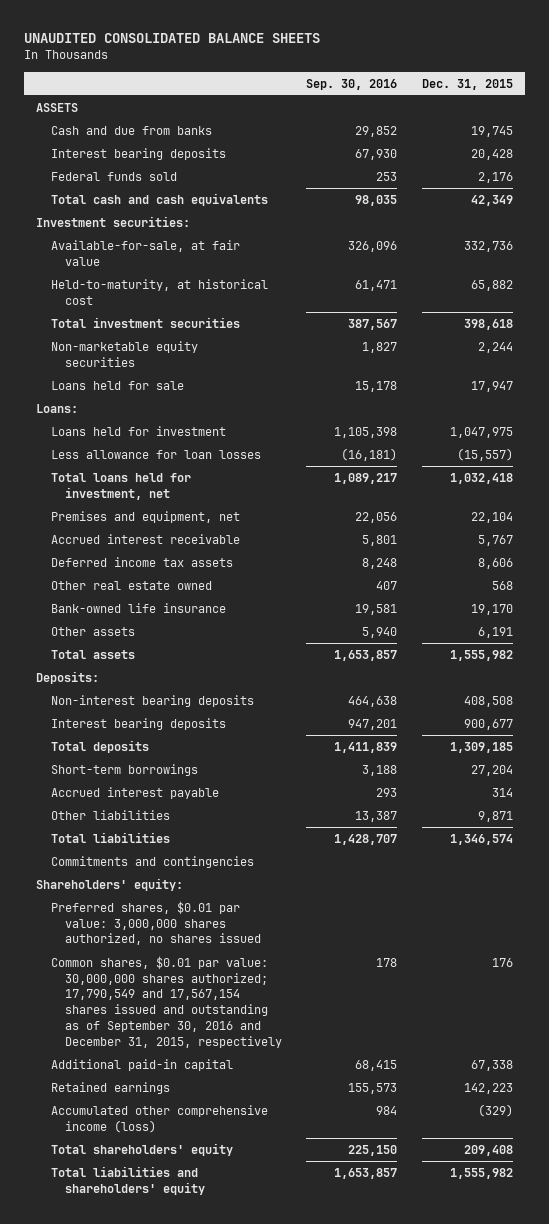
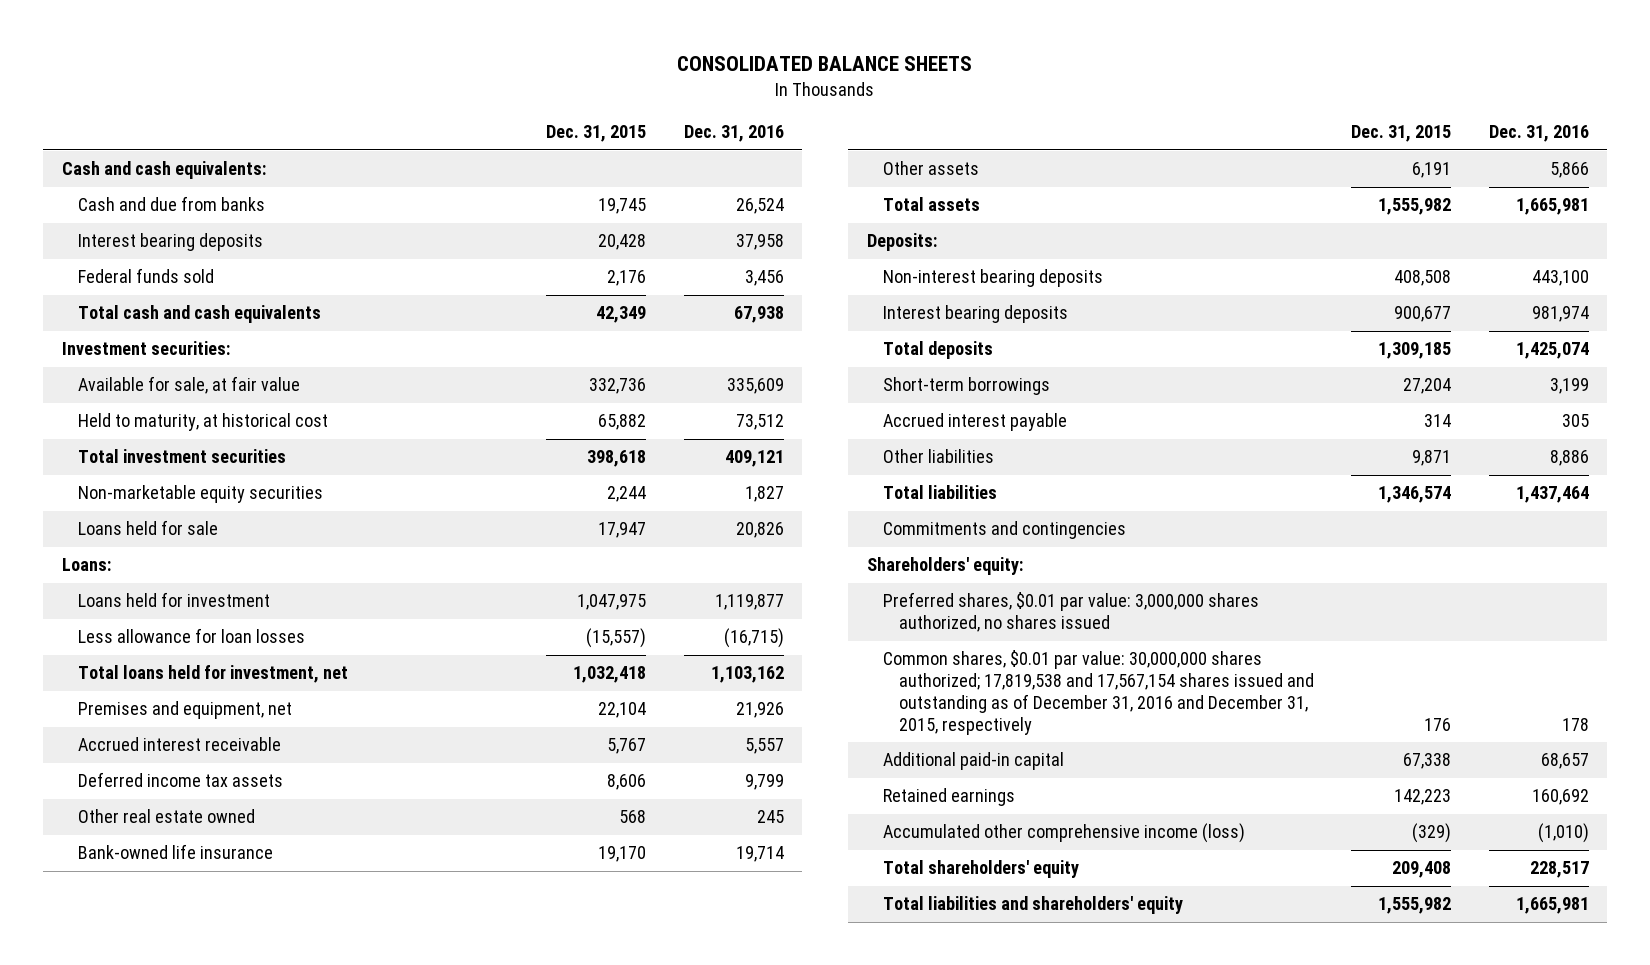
[24,33,321,44] UNAUDITED CONSOLIDATED BALANCE SHEETS -> [677,56,973,72] CONSOLIDATED BALANCE SHEETS
[306,78,398,90] Sep. 30, 2016 -> none
none -> [683,125,784,143] Dec. 31, 2016
[36,102,79,112] ASSETS -> none
none -> [61,161,266,180] Cash and cash equivalents:
[50,239,240,266] Available-for-sale, at fair value -> [77,376,300,395] Available for sale, at fair value
[50,278,268,305] Held-to-maturity, at historical cost -> [77,413,328,432] Held to maturity, at historical cost
[50,955,282,1048] Common shares, $0.01 par value: 30,000,000 shares authorized; 17,790,549 and 17,567,154 shares issued and outstanding as of September 30, 2016 and December 31, 2015, respectively -> [882,650,1314,735] Common shares, $0.01 par value: 30,000,000 shares authorized; 17,819,538 and 17,567,154 shares issued and outstanding as of December 31, 2016 and December 31, 2015, respectively

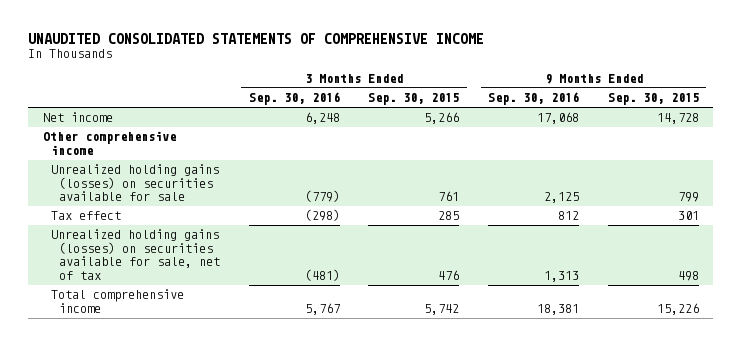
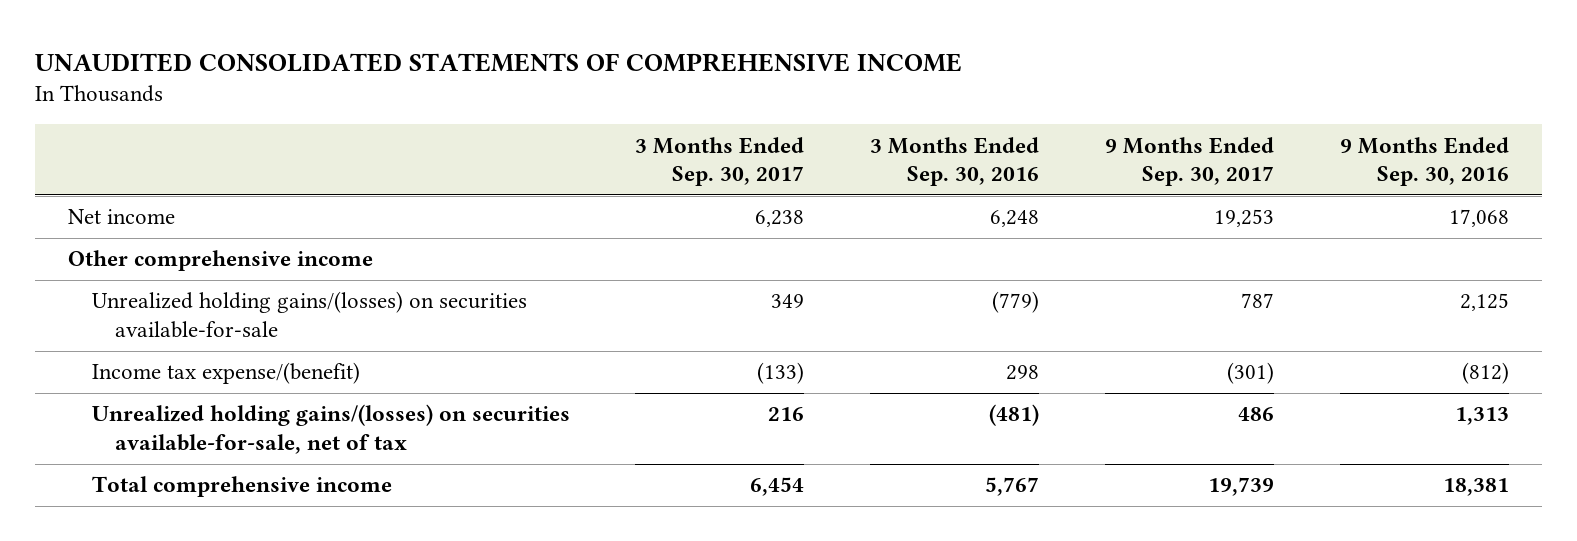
[368,93,460,106] Sep. 30, 2015 -> none
[607,93,699,106] Sep. 30, 2015 -> none
none -> [635,136,805,187] 3 Months Ended Sep. 30, 2017
none -> [1105,136,1275,187] 9 Months Ended Sep. 30, 2017
[50,164,219,202] Unrealized holding gains (losses) on securities available for sale -> [91,291,527,339] Unrealized holding gains/(losses) on securities available-for-sale
[50,211,121,221] Tax effect -> [91,362,360,385] Income tax expense/(benefit)
[304,209,340,222] (298) -> [1006,365,1040,381] 298
[558,211,580,221] 812 -> [1462,362,1510,385] (812)
[50,229,220,280] Unrealized holding gains (losses) on securities available for sale, net of tax -> [91,404,570,455] Unrealized holding gains/(losses) on securities available-for-sale, net of tax

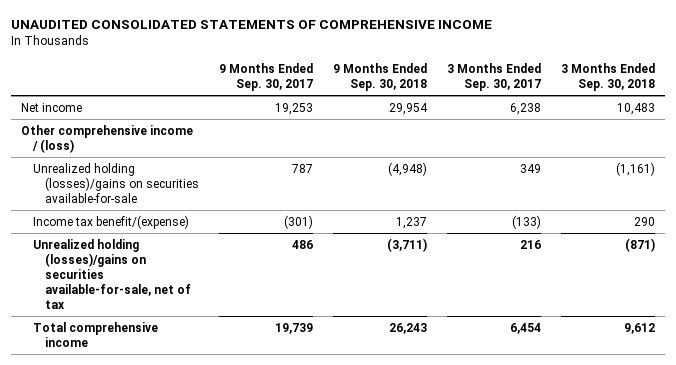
[870,136,1040,187] 3 Months Ended Sep. 30, 2016 -> none
[1340,136,1510,187] 9 Months Ended Sep. 30, 2016 -> none
none -> [333,62,428,91] 9 Months Ended Sep. 30, 2018
none -> [561,62,656,91] 3 Months Ended Sep. 30, 2018
[68,250,374,272] Other comprehensive income -> [20,124,193,153] Other comprehensive income / (loss)
[91,291,527,339] Unrealized holding gains/(losses) on securities available-for-sale -> [33,162,200,203] Unrealized holding (losses)/gains on securities available-for-sale
[91,362,360,385] Income tax expense/(benefit) -> [33,214,190,229] Income tax benefit/(expense)
[91,404,570,455] Unrealized holding gains/(losses) on securities available-for-sale, net of tax -> [33,238,192,309] Unrealized holding (losses)/gains on securities available-for-sale, net of tax

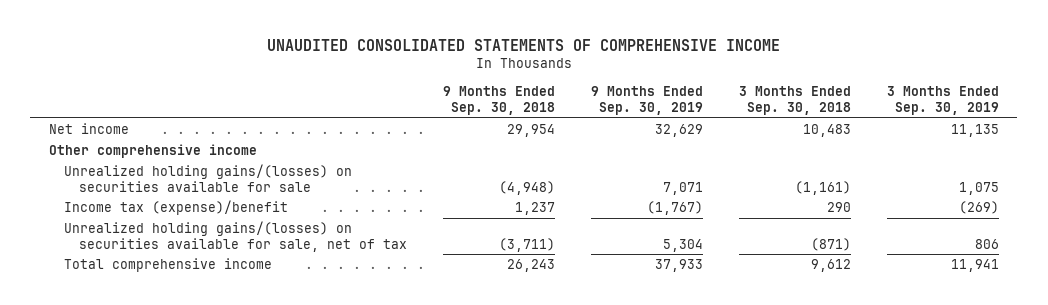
[219,62,314,91] 9 Months Ended Sep. 30, 2017 -> none
[447,62,542,91] 3 Months Ended Sep. 30, 2017 -> none
none -> [591,86,704,115] 9 Months Ended Sep. 30, 2019
none -> [887,86,1000,115] 3 Months Ended Sep. 30, 2019
[20,124,193,153] Other comprehensive income / (loss) -> [48,144,257,159] Other comprehensive income
[33,162,200,203] Unrealized holding (losses)/gains on securities available-for-sale -> [63,164,352,192] Unrealized holding gains/(losses) on securities available for sale
[33,214,190,229] Income tax benefit/(expense) -> [63,200,288,216] Income tax (expense)/benefit
[33,238,192,309] Unrealized holding (losses)/gains on securities available-for-sale, net of tax -> [63,221,408,252] Unrealized holding gains/(losses) on securities available for sale, net of tax

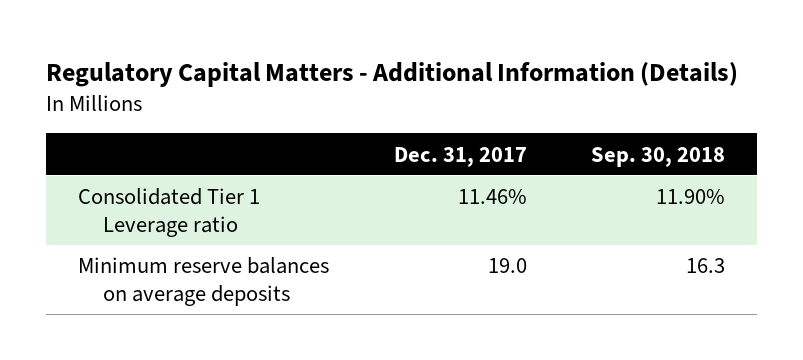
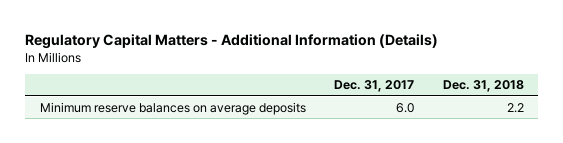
[591,146,726,167] Sep. 30, 2018 -> none
none -> [442,80,524,93] Dec. 31, 2018
[78,188,261,238] Consolidated Tier 1 Leverage ratio -> none
[487,258,527,274] 19.0 -> [396,103,415,114] 6.0

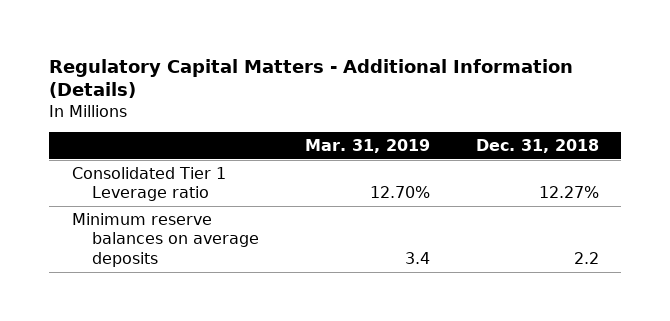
[334,80,415,93] Dec. 31, 2017 -> none
none -> [304,138,430,153] Mar. 31, 2019
none -> [71,166,226,202] Consolidated Tier 1 Leverage ratio

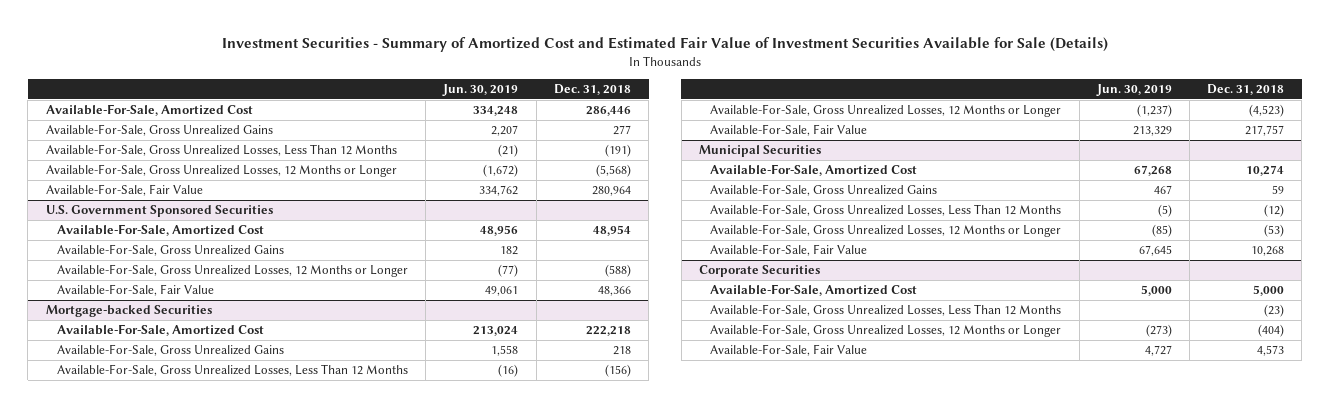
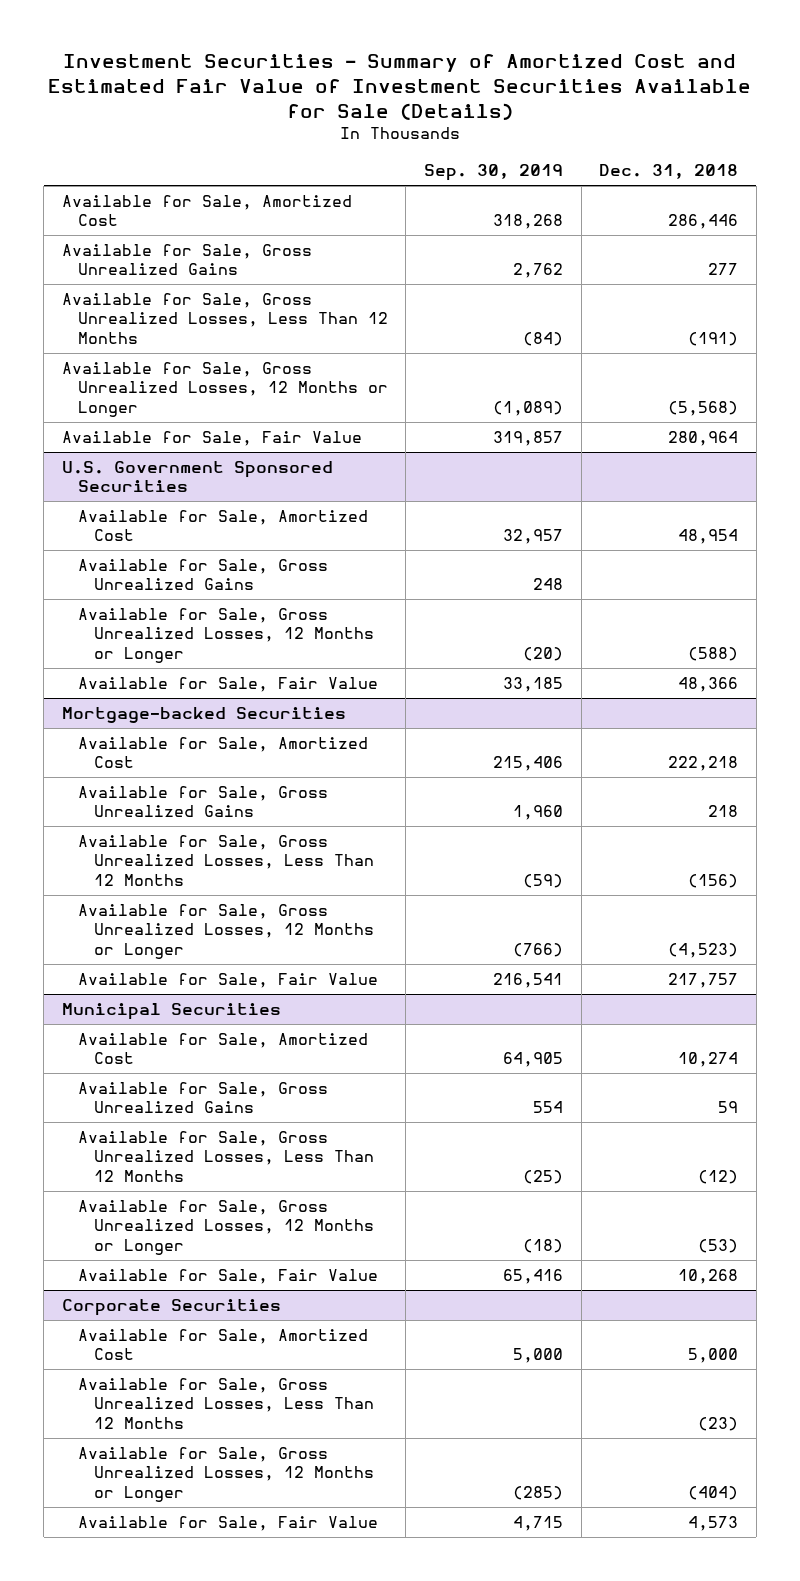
[442,84,519,97] Jun. 30, 2019 -> none
none -> [423,164,563,182] Sep. 30, 2019
[45,104,253,117] Available-For-Sale, Amortized Cost -> [61,195,352,227] Available for Sale, Amortized Cost
[45,124,273,137] Available-For-Sale, Gross Unrealized Gains -> [61,244,312,276] Available for Sale, Gross Unrealized Gains
[45,144,397,157] Available-For-Sale, Gross Unrealized Losses, Less Than 12 Months -> [61,293,388,344] Available for Sale, Gross Unrealized Losses, Less Than 12 Months
[45,164,397,178] Available-For-Sale, Gross Unrealized Losses, 12 Months or Longer -> [61,362,388,417] Available for Sale, Gross Unrealized Losses, 12 Months or Longer
[45,184,203,197] Available-For-Sale, Fair Value -> [61,431,362,447] Available for Sale, Fair Value
[57,224,265,237] Available-For-Sale, Amortized Cost -> [77,510,368,542] Available for Sale, Amortized Cost
[57,244,285,257] Available-For-Sale, Gross Unrealized Gains -> [77,559,328,591] Available for Sale, Gross Unrealized Gains
[57,264,409,278] Available-For-Sale, Gross Unrealized Losses, 12 Months or Longer -> [77,608,374,663] Available for Sale, Gross Unrealized Losses, 12 Months or Longer
[57,284,215,297] Available-For-Sale, Fair Value -> [77,677,378,693] Available for Sale, Fair Value
[57,324,265,337] Available-For-Sale, Amortized Cost -> [77,737,368,769] Available for Sale, Amortized Cost
[57,344,285,357] Available-For-Sale, Gross Unrealized Gains -> [77,786,328,818] Available for Sale, Gross Unrealized Gains
[57,364,409,377] Available-For-Sale, Gross Unrealized Losses, Less Than 12 Months -> [77,835,374,886] Available for Sale, Gross Unrealized Losses, Less Than 12 Months
[710,104,1062,118] Available-For-Sale, Gross Unrealized Losses, 12 Months or Longer -> [77,904,374,959] Available for Sale, Gross Unrealized Losses, 12 Months or Longer
[710,124,868,137] Available-For-Sale, Fair Value -> [77,973,378,989] Available for Sale, Fair Value
[710,164,918,177] Available-For-Sale, Amortized Cost -> [77,1033,368,1065] Available for Sale, Amortized Cost
[710,184,938,197] Available-For-Sale, Gross Unrealized Gains -> [77,1082,328,1114] Available for Sale, Gross Unrealized Gains
[710,204,1062,217] Available-For-Sale, Gross Unrealized Losses, Less Than 12 Months -> [77,1131,374,1182] Available for Sale, Gross Unrealized Losses, Less Than 12 Months
[710,224,1062,238] Available-For-Sale, Gross Unrealized Losses, 12 Months or Longer -> [77,1200,374,1255] Available for Sale, Gross Unrealized Losses, 12 Months or Longer
[710,244,868,257] Available-For-Sale, Fair Value -> [77,1269,378,1285] Available for Sale, Fair Value
[710,284,918,297] Available-For-Sale, Amortized Cost -> [77,1329,368,1361] Available for Sale, Amortized Cost
[710,304,1062,317] Available-For-Sale, Gross Unrealized Losses, Less Than 12 Months -> [77,1378,374,1429] Available for Sale, Gross Unrealized Losses, Less Than 12 Months
[710,324,1062,338] Available-For-Sale, Gross Unrealized Losses, 12 Months or Longer -> [77,1447,374,1502] Available for Sale, Gross Unrealized Losses, 12 Months or Longer
[710,344,868,357] Available-For-Sale, Fair Value -> [77,1516,378,1532] Available for Sale, Fair Value

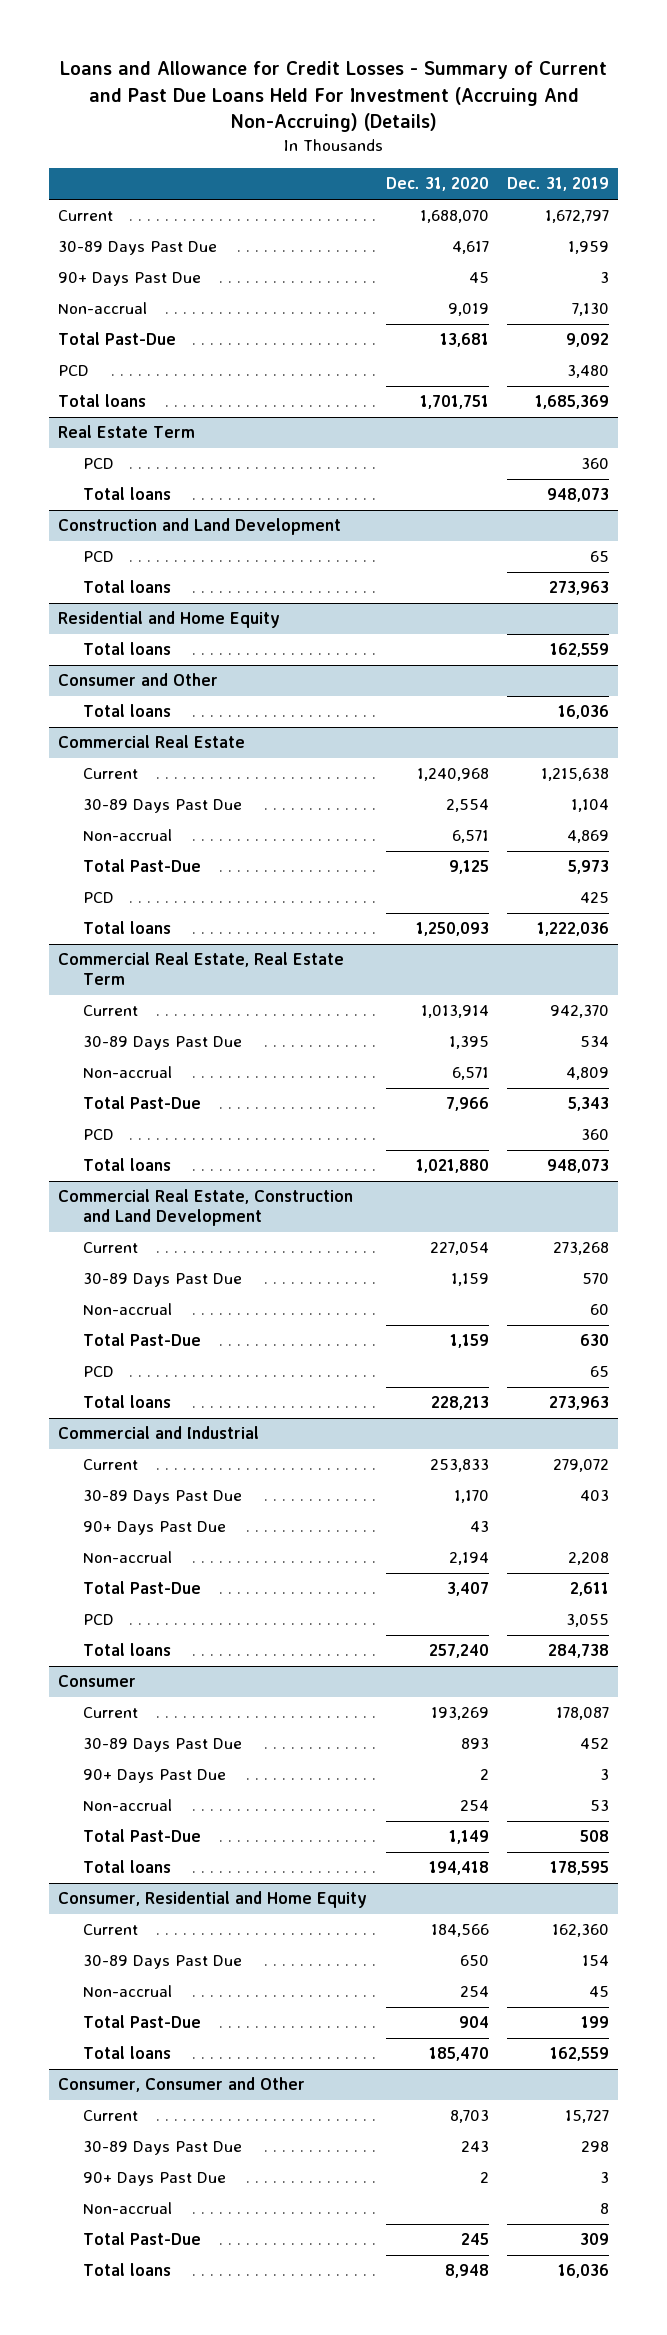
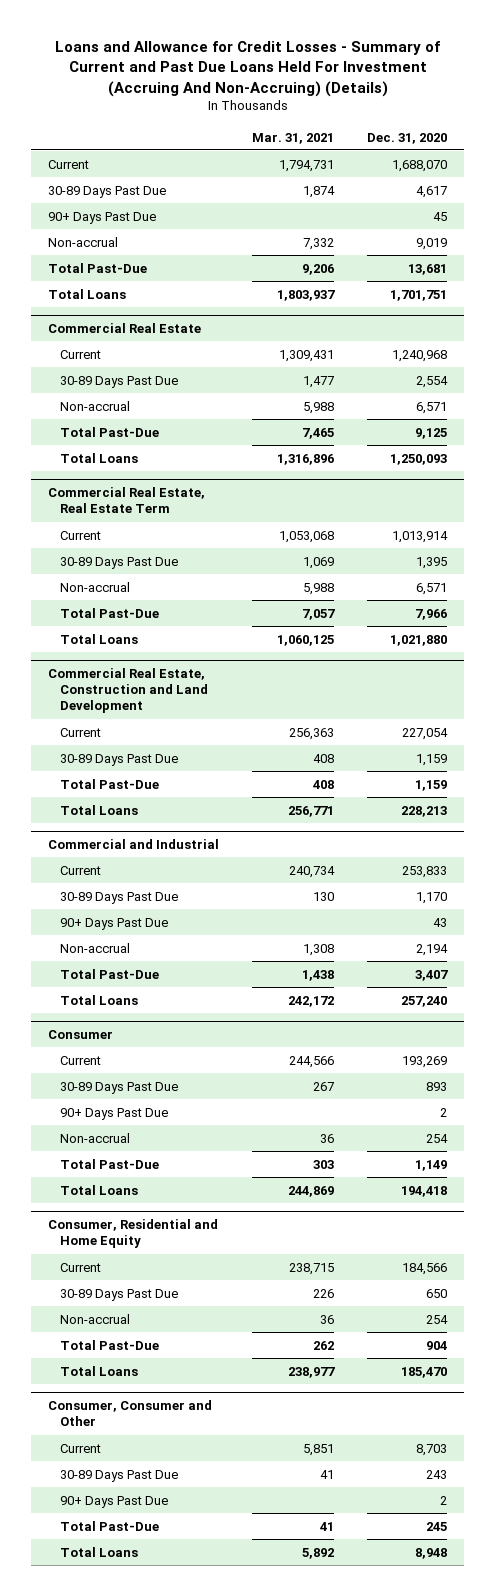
[506,177,609,192] Dec. 31, 2019 -> none
none -> [252,132,335,144] Mar. 31, 2021
[58,365,90,377] PCD -> none
[58,425,196,439] Real Estate Term -> none
[82,458,114,470] PCD -> none
[82,487,171,501] Total loans -> none
[58,518,342,536] Construction and Land Development -> none
[82,551,114,563] PCD -> none
[82,580,171,594] Total loans -> none
[58,611,281,629] Residential and Home Equity -> none
[82,642,171,656] Total loans -> none
[58,673,219,687] Consumer and Other -> none
[82,704,171,718] Total loans -> none
[58,394,147,408] Total loans -> [47,288,126,299] Total Loans
[82,892,114,904] PCD -> none
[82,921,171,935] Total loans -> [59,452,138,463] Total Loans
[82,1129,114,1141] PCD -> none
[82,1158,171,1172] Total loans -> [59,633,138,644] Total Loans
[82,1303,172,1316] Non-accrual -> none
[82,1366,114,1378] PCD -> none
[82,1395,171,1409] Total loans -> [59,804,138,815] Total Loans
[82,1614,114,1626] PCD -> none
[82,1643,171,1657] Total loans -> [59,994,138,1005] Total Loans
[82,1860,171,1874] Total loans -> [59,1184,138,1195] Total Loans
[82,2046,171,2060] Total loans -> [59,1365,138,1376] Total Loans
[82,2202,172,2215] Non-accrual -> none
[82,2263,171,2277] Total loans -> [59,1546,138,1557] Total Loans

